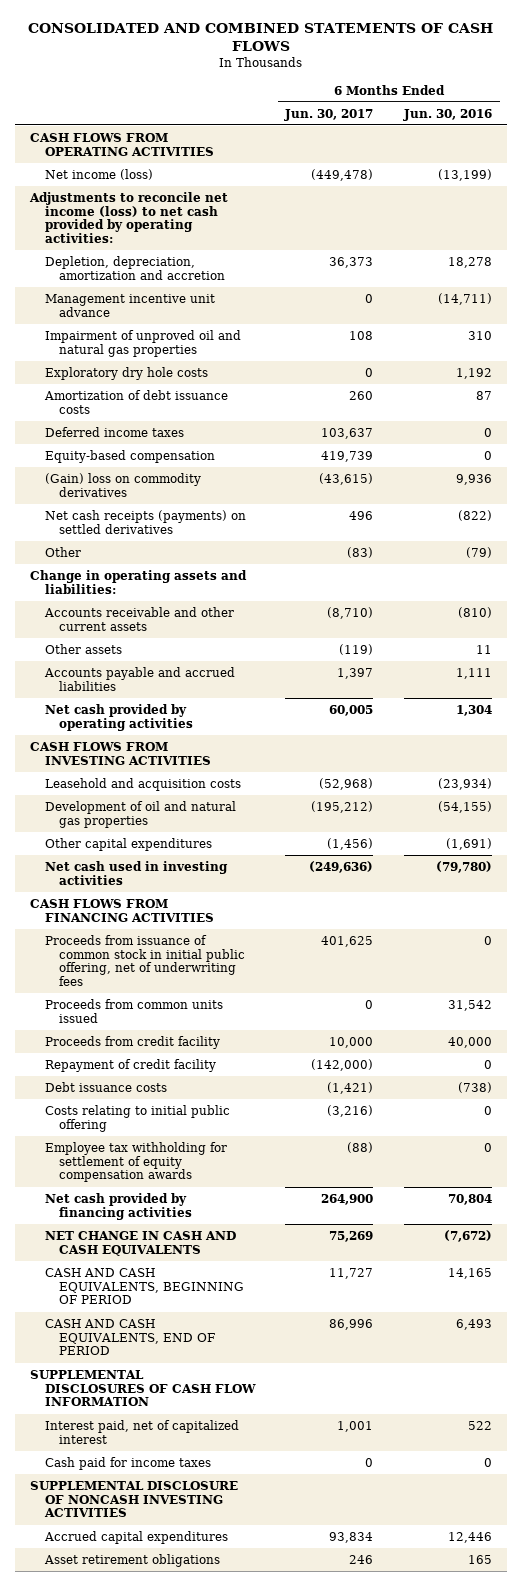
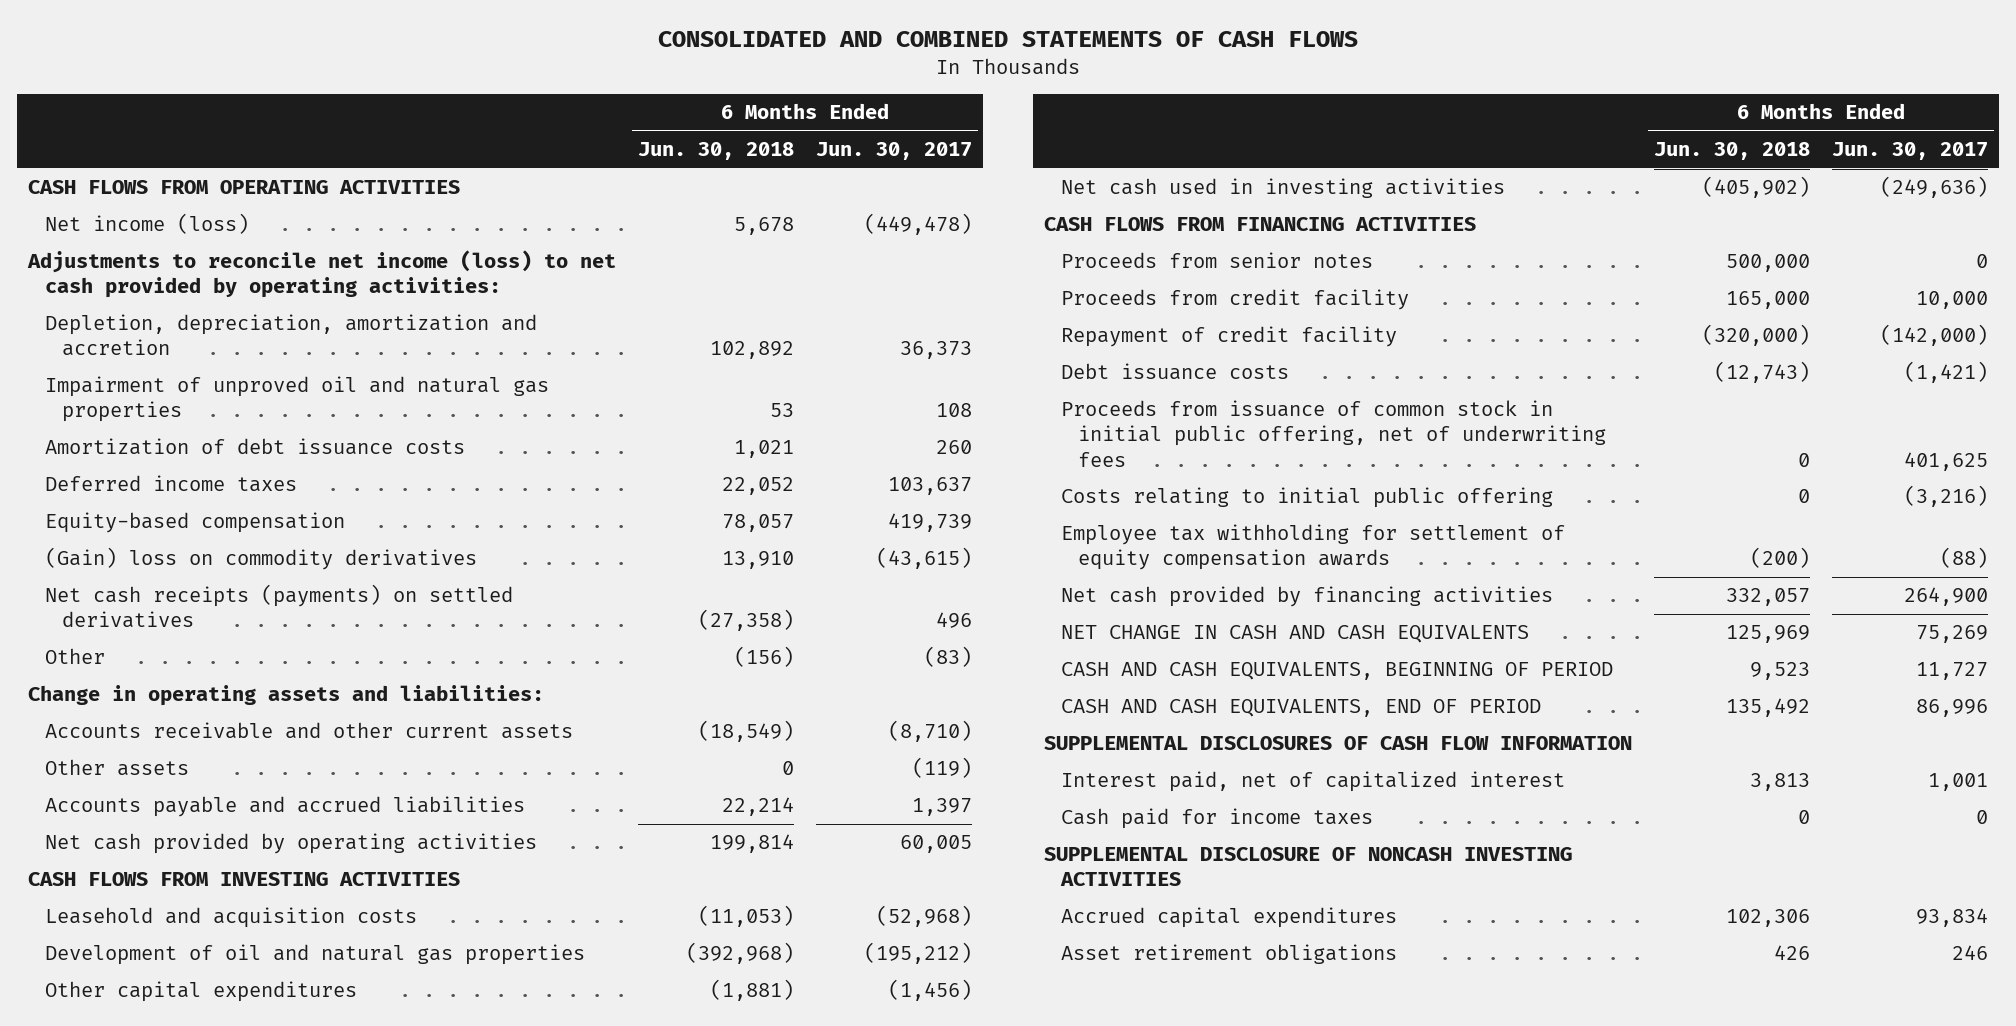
[403,108,493,121] Jun. 30, 2016 -> none
none -> [637,142,794,161] Jun. 30, 2018
[44,293,215,317] Management incentive unit advance -> none
[44,366,208,380] Exploratory dry hole costs -> none
[44,998,223,1023] Proceeds from common units issued -> none
none -> [1061,252,1374,269] Proceeds from senior notes
[44,934,246,987] Proceeds from issuance of common stock in initial public offering, net of underwriting fees -> [1061,400,1607,467] Proceeds from issuance of common stock in initial public offering, net of underwriting fees

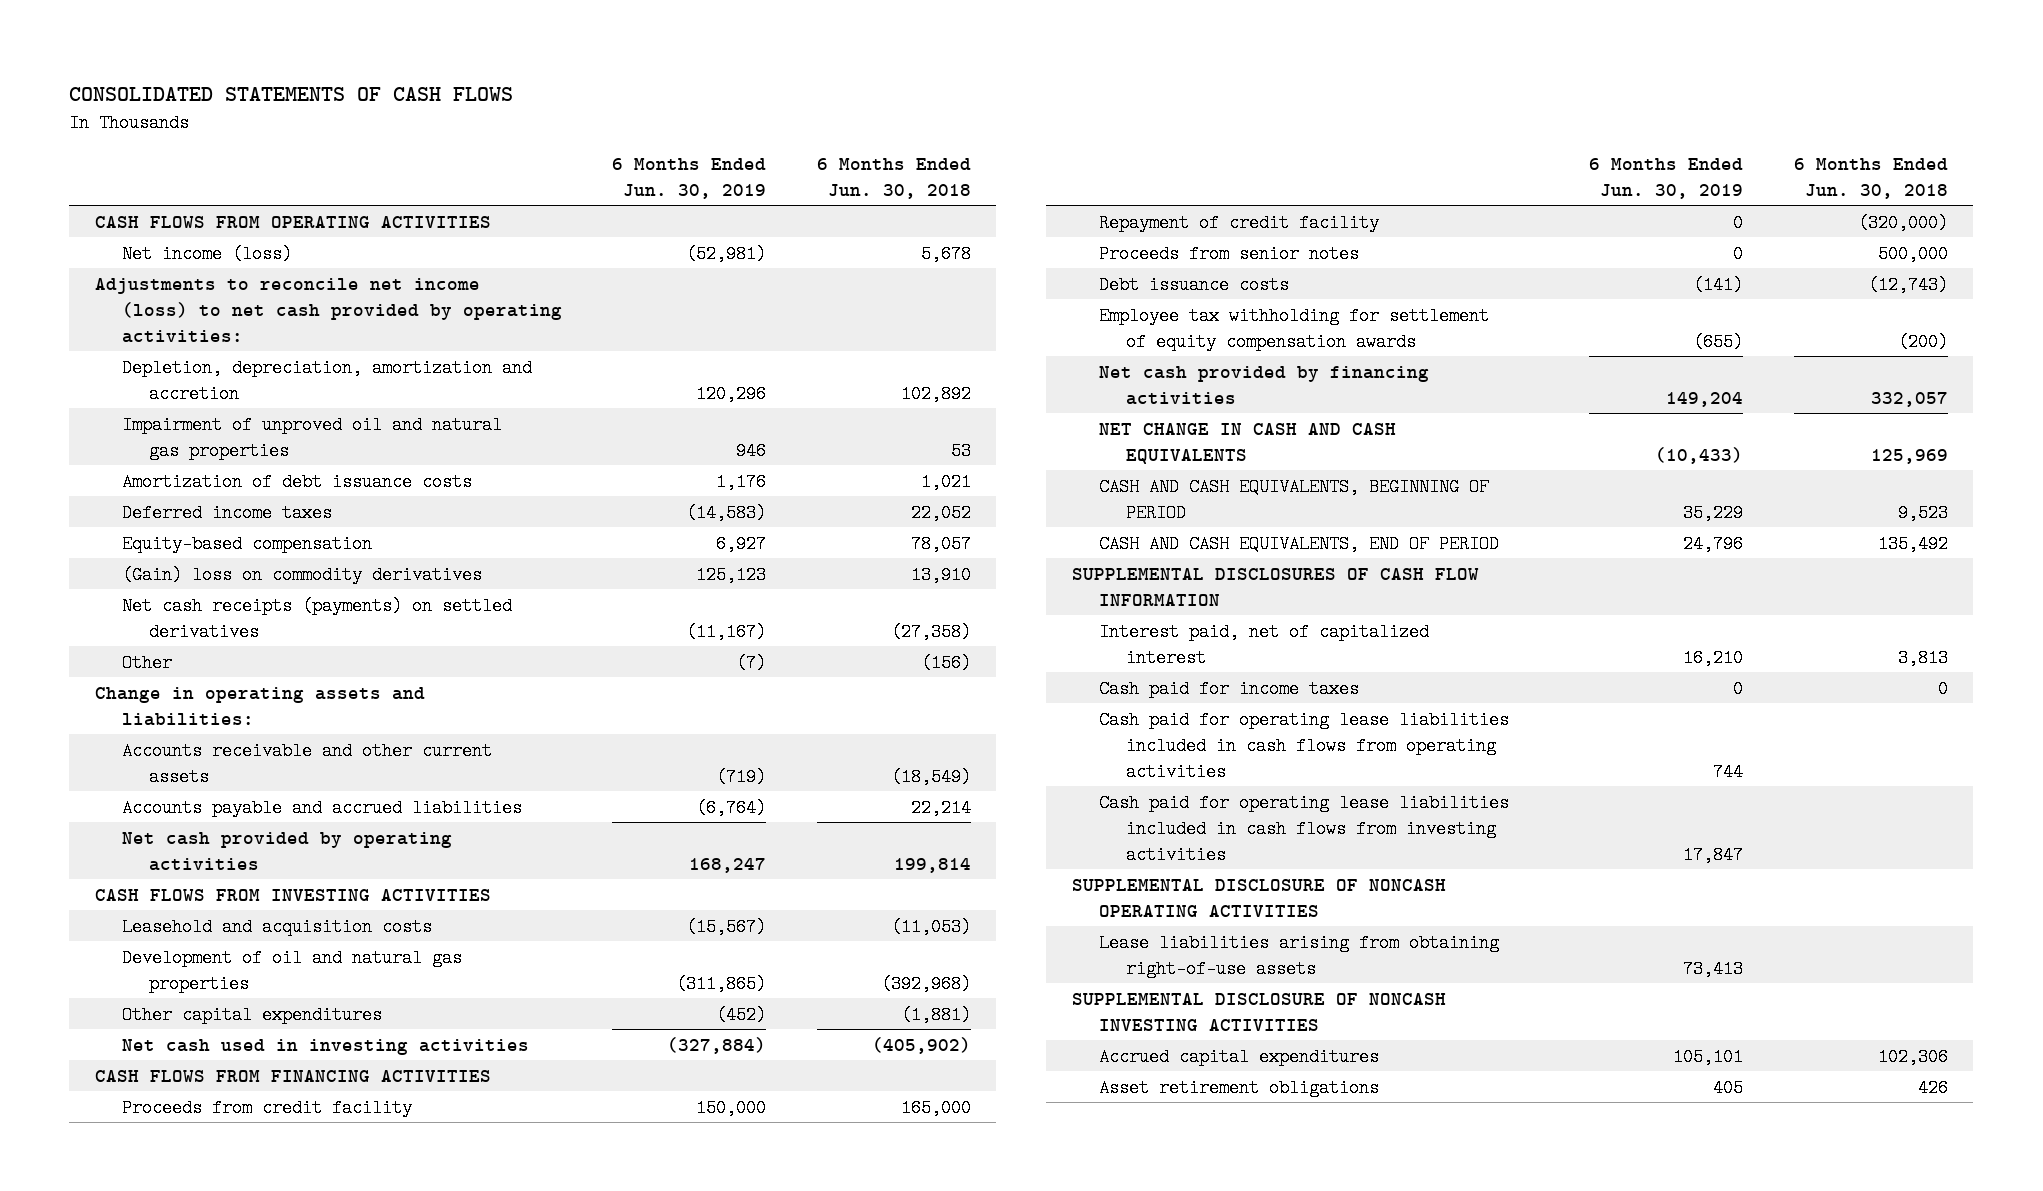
[657,31,1358,48] CONSOLIDATED AND COMBINED STATEMENTS OF CASH FLOWS -> [69,86,514,101] CONSOLIDATED STATEMENTS OF CASH FLOWS
[816,142,973,161] Jun. 30, 2017 -> none
none -> [612,157,767,199] 6 Months Ended Jun. 30, 2019
[45,759,190,777] Other assets -> none
[1061,252,1374,269] Proceeds from senior notes -> [1098,244,1359,263] Proceeds from senior notes
[1061,400,1607,467] Proceeds from issuance of common stock in initial public offering, net of underwriting fees -> none
[1061,487,1554,509] Costs relating to initial public offering -> none
none -> [1098,710,1509,781] Cash paid for operating lease liabilities included in cash flows from operating activities
none -> [1098,793,1509,864] Cash paid for operating lease liabilities included in cash flows from investing activities
none -> [1071,878,1446,917] SUPPLEMENTAL DISCLOSURE OF NONCASH OPERATING ACTIVITIES
none -> [1098,933,1499,978] Lease liabilities arising from obtaining right-of-use assets

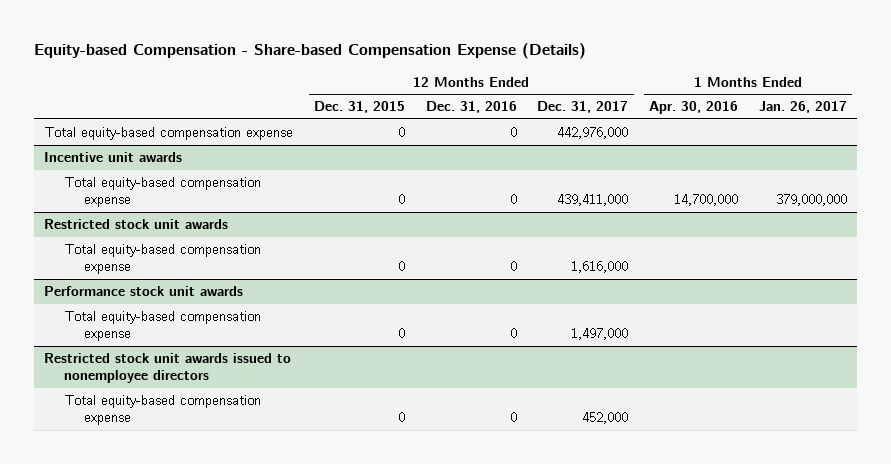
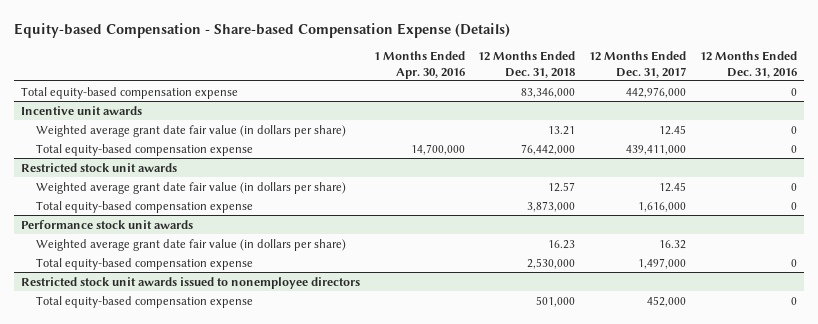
[313,101,405,114] Dec. 31, 2015 -> none
[758,101,847,114] Jan. 26, 2017 -> none
none -> [478,51,576,78] 12 Months Ended Dec. 31, 2018
none -> [36,124,347,137] Weighted average grant date fair value (in dollars per share)
none -> [36,181,347,194] Weighted average grant date fair value (in dollars per share)
none -> [36,238,347,251] Weighted average grant date fair value (in dollars per share)

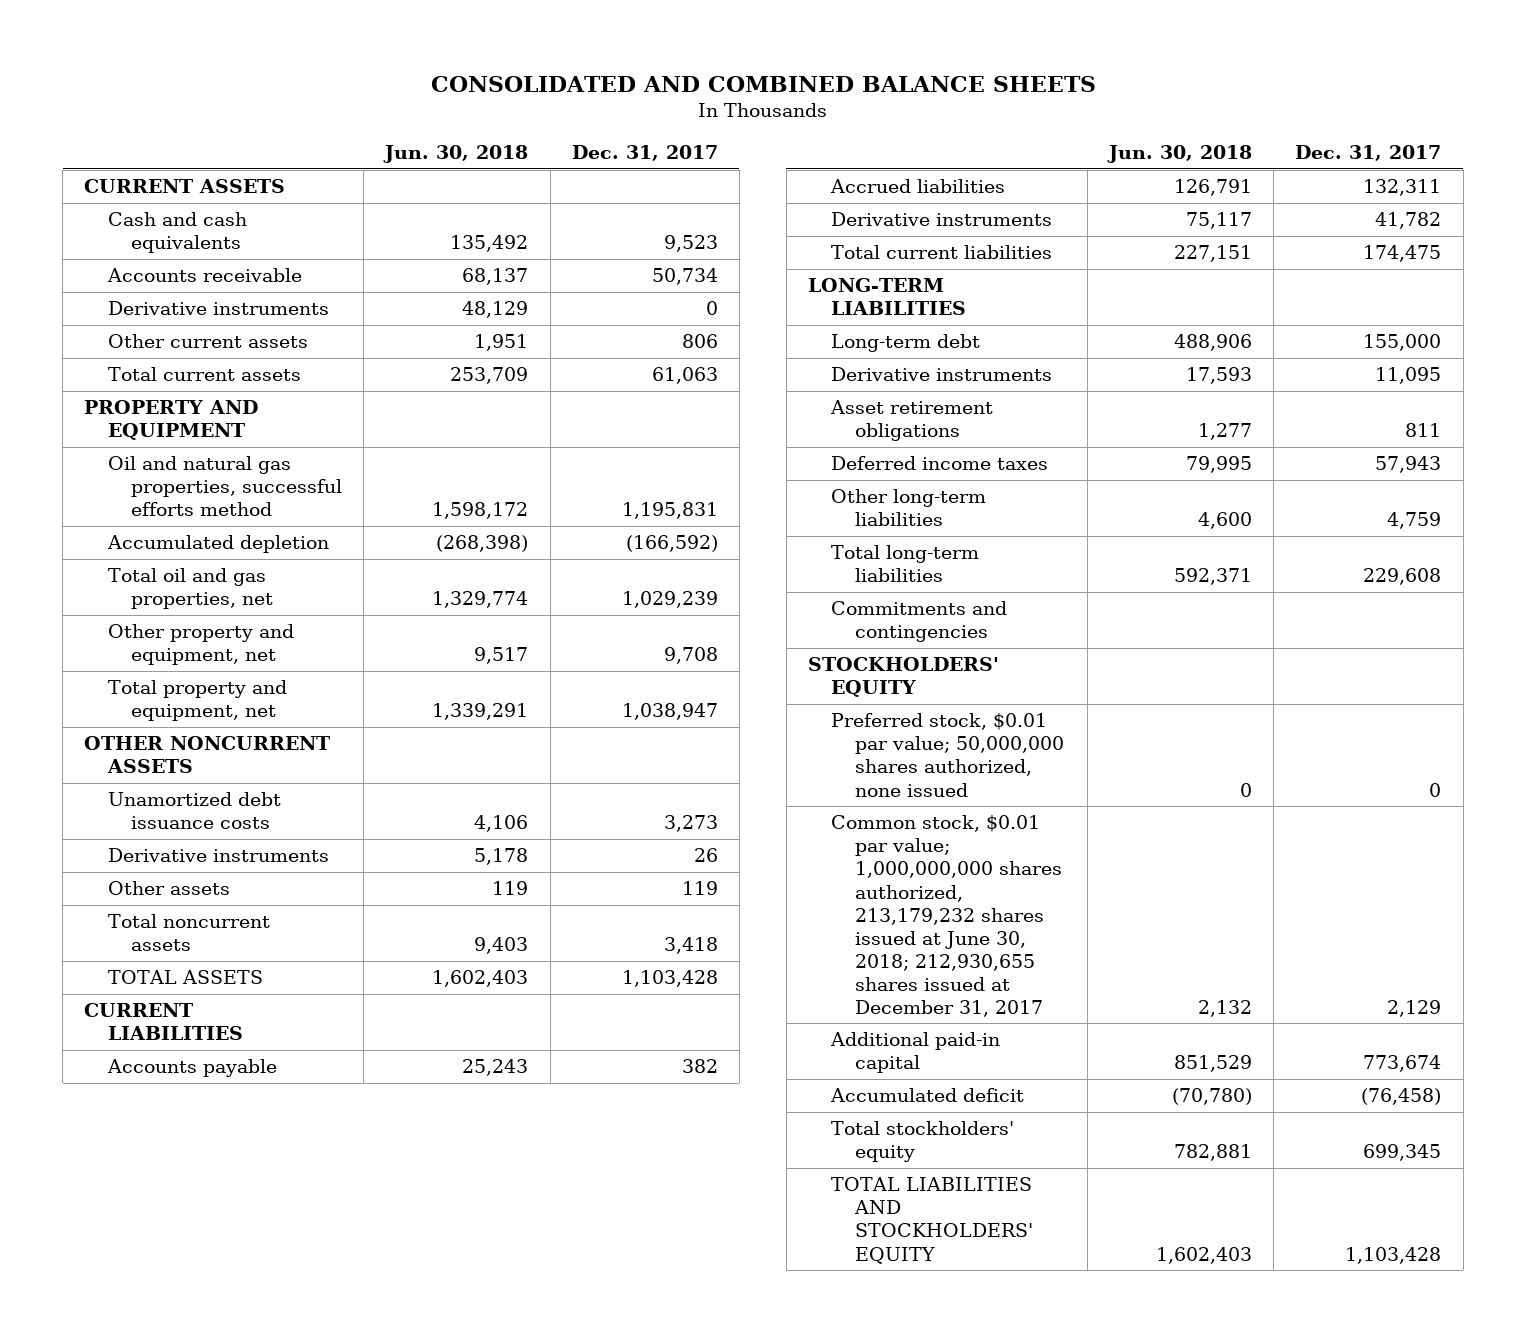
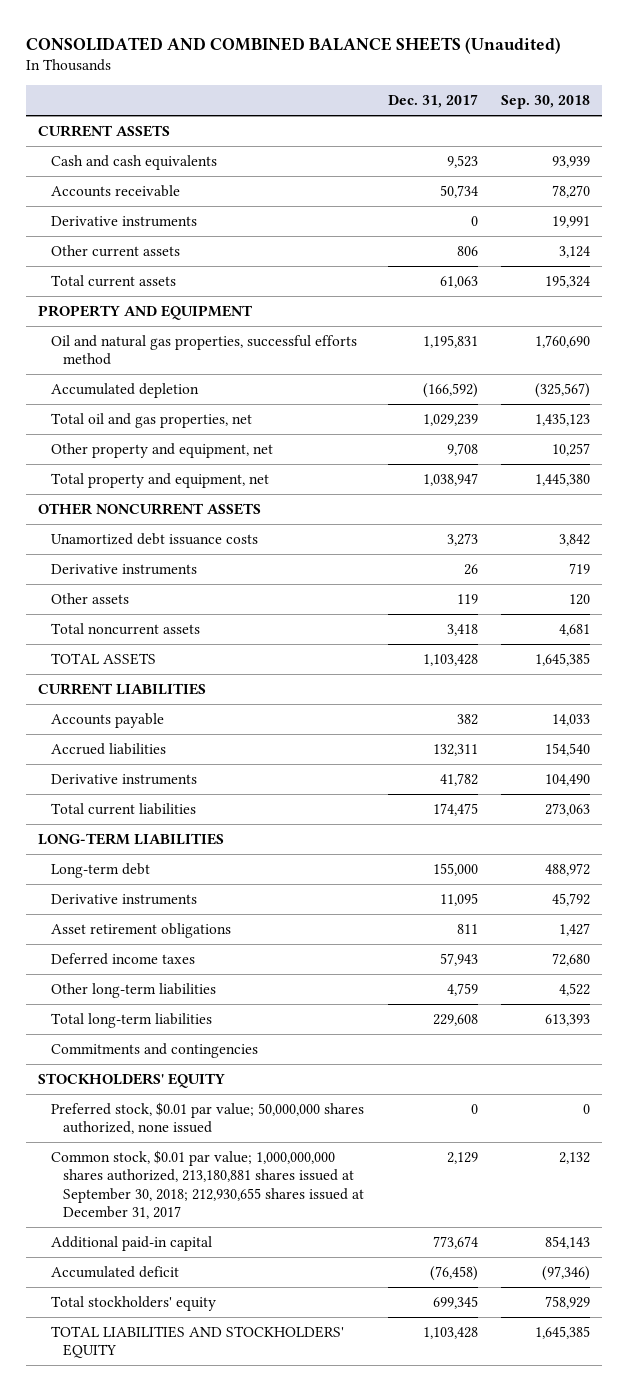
[430,75,1096,92] CONSOLIDATED AND COMBINED BALANCE SHEETS -> [25,36,561,54] CONSOLIDATED AND COMBINED BALANCE SHEETS (Unaudited)
[383,145,529,164] Jun. 30, 2018 -> none
none -> [501,95,591,110] Sep. 30, 2018
[831,815,1062,1017] Common stock, $0.01 par value; 1,000,000,000 shares authorized, 213,179,232 shares issued at June 30, 2018; 212,930,655 shares issued at December 31, 2017 -> [50,1149,365,1220] Common stock, $0.01 par value; 1,000,000,000 shares authorized, 213,180,881 shares issued at September 30, 2018; 212,930,655 shares issued at December 31, 2017

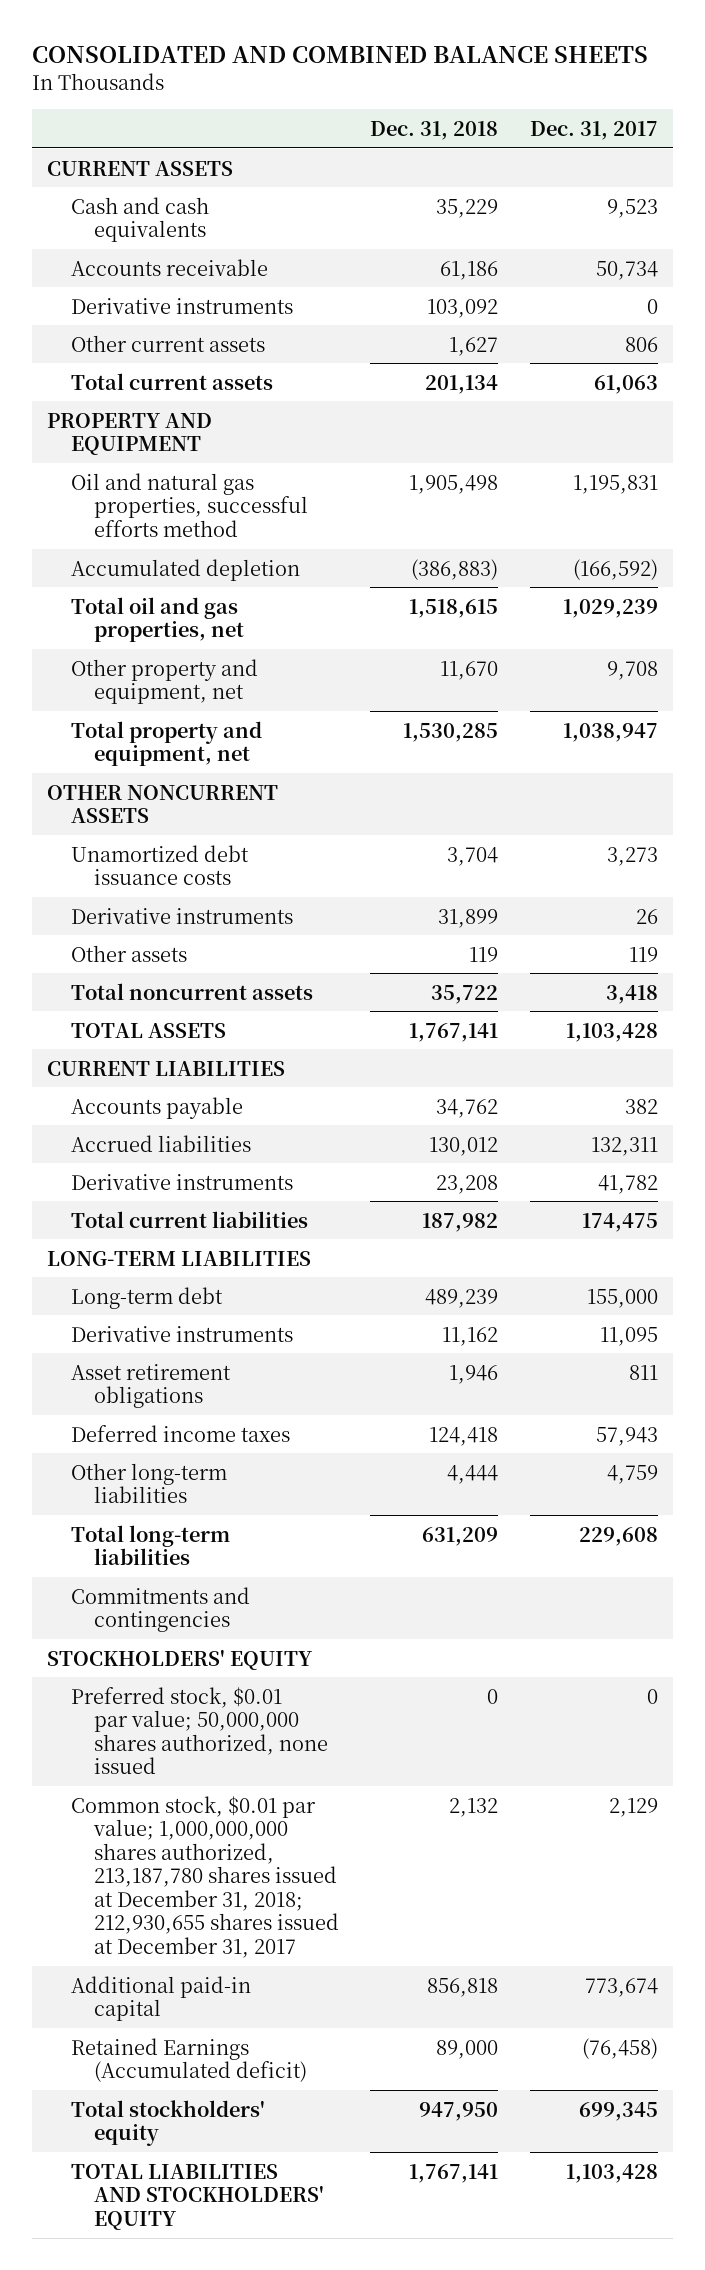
[25,36,561,54] CONSOLIDATED AND COMBINED BALANCE SHEETS (Unaudited) -> [31,45,648,63] CONSOLIDATED AND COMBINED BALANCE SHEETS
[501,95,591,110] Sep. 30, 2018 -> none
none -> [370,120,499,140] Dec. 31, 2018
[50,1149,365,1220] Common stock, $0.01 par value; 1,000,000,000 shares authorized, 213,180,881 shares issued at September 30, 2018; 212,930,655 shares issued at December 31, 2017 -> [70,1795,339,1959] Common stock, $0.01 par value; 1,000,000,000 shares authorized, 213,187,780 shares issued at December 31, 2018; 212,930,655 shares issued at December 31, 2017
[50,1265,179,1278] Accumulated deficit -> [70,2037,307,2083] Retained Earnings (Accumulated deficit)

